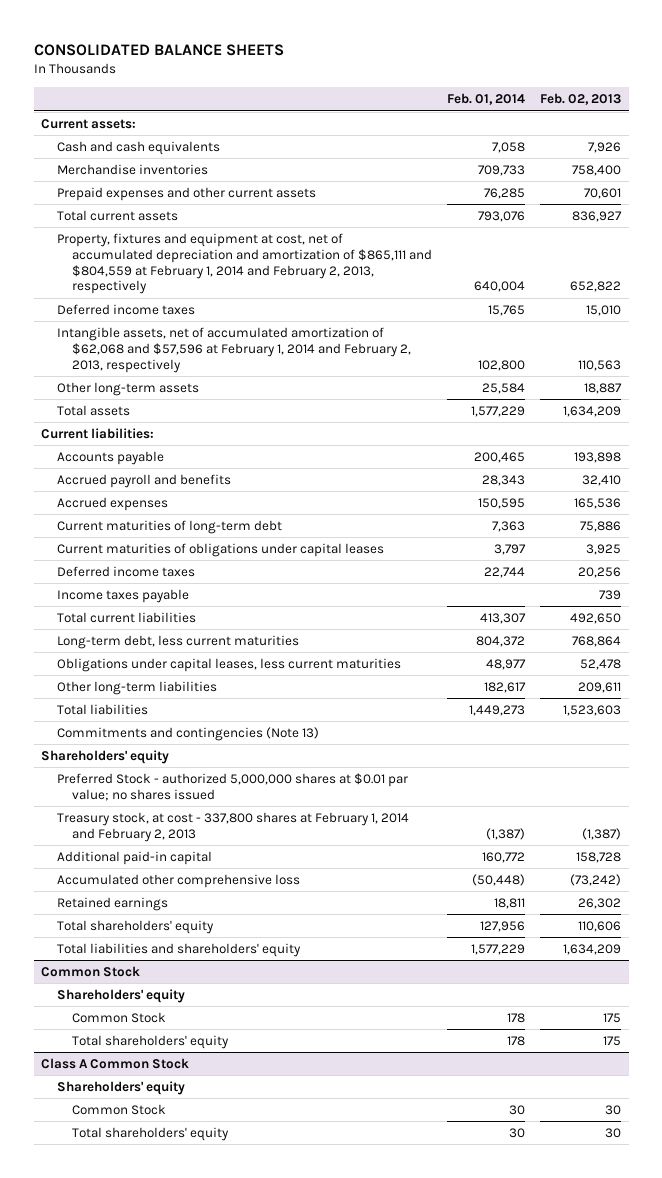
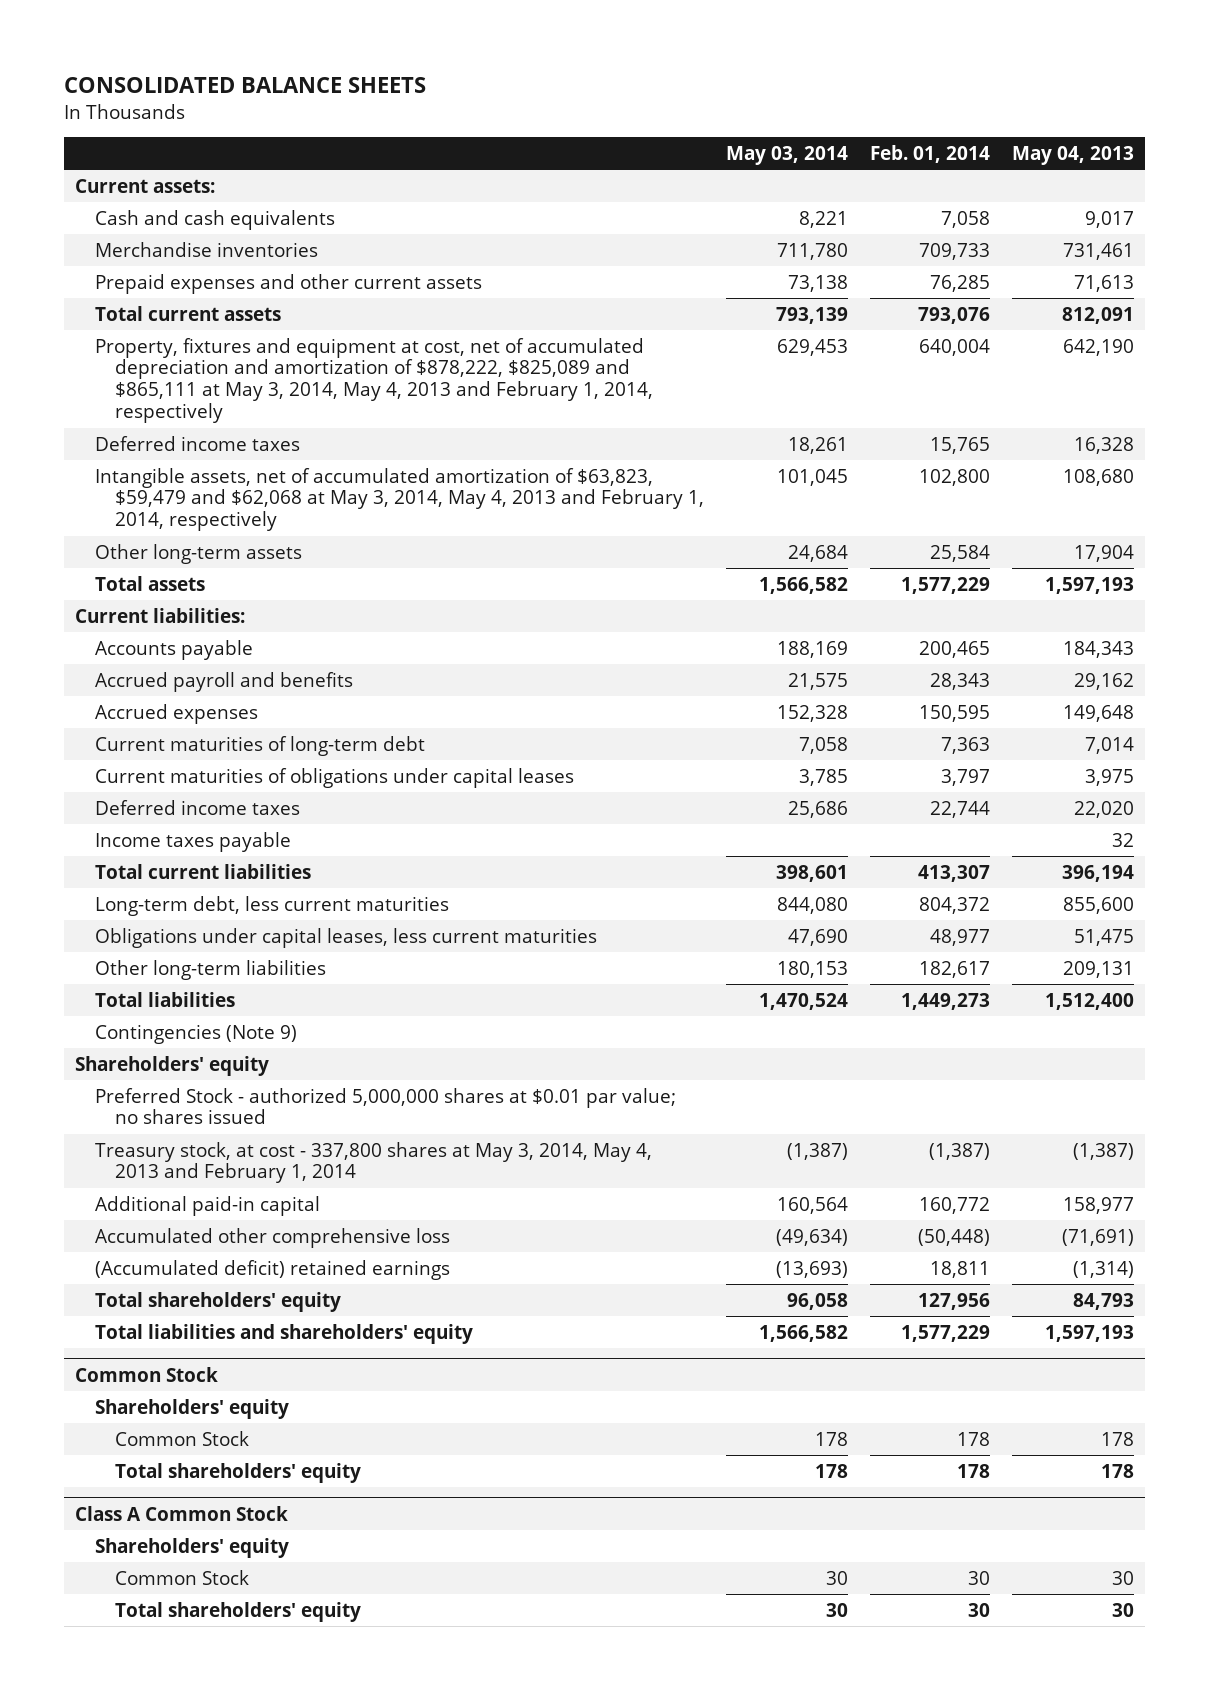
[540,93,622,106] Feb. 02, 2013 -> none
none -> [725,145,848,165] May 03, 2014
none -> [1012,145,1135,165] May 04, 2013
[56,233,432,295] Property, fixtures and equipment at cost, net of accumulated depreciation and amortization of $865,111 and $804,559 at February 1, 2014 and February 2, 2013, respectively -> [95,337,653,424] Property, fixtures and equipment at cost, net of accumulated depreciation and amortization of $878,222, $825,089 and $865,111 at May 3, 2014, May 4, 2013 and February 1, 2014, respectively
[56,327,411,373] Intangible assets, net of accumulated amortization of $62,068 and $57,596 at February 1, 2014 and February 2, 2013, respectively -> [95,467,704,532] Intangible assets, net of accumulated amortization of $63,823, $59,479 and $62,068 at May 3, 2014, May 4, 2013 and February 1, 2014, respectively
[56,727,319,742] Commitments and contingencies (Note 13) -> [95,1023,298,1044] Contingencies (Note 9)
[56,812,409,842] Treasury stock, at cost - 337,800 shares at February 1, 2014 and February 2, 2013 -> [95,1141,653,1184] Treasury stock, at cost - 337,800 shares at May 3, 2014, May 4, 2013 and February 1, 2014
[56,897,168,912] Retained earnings -> [95,1259,451,1280] (Accumulated deficit) retained earnings

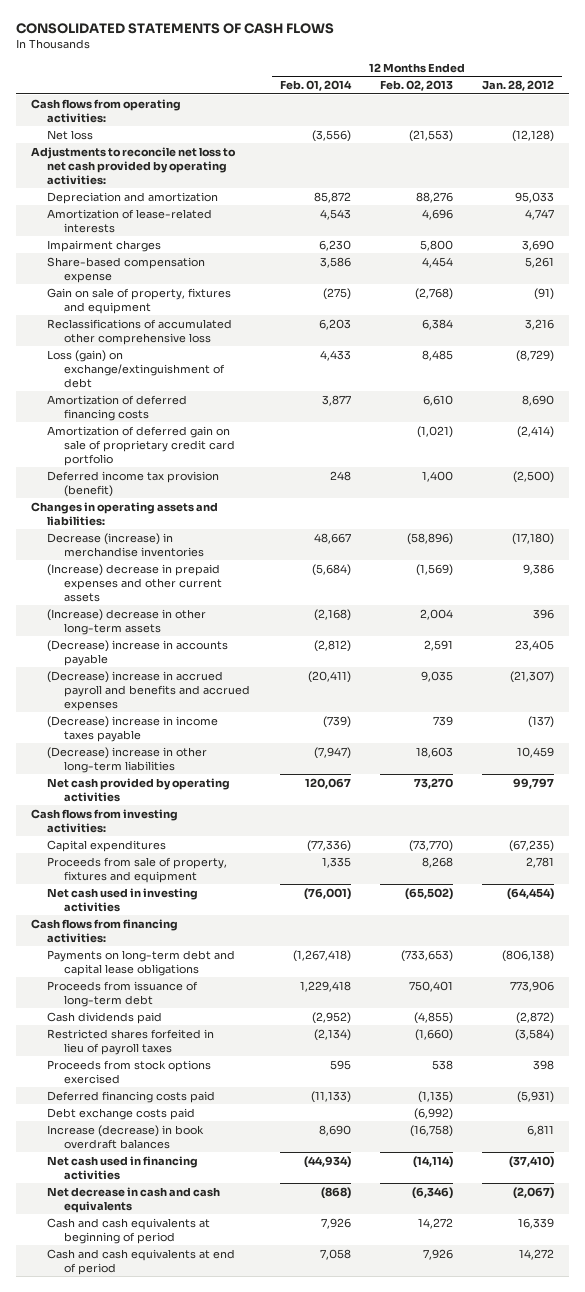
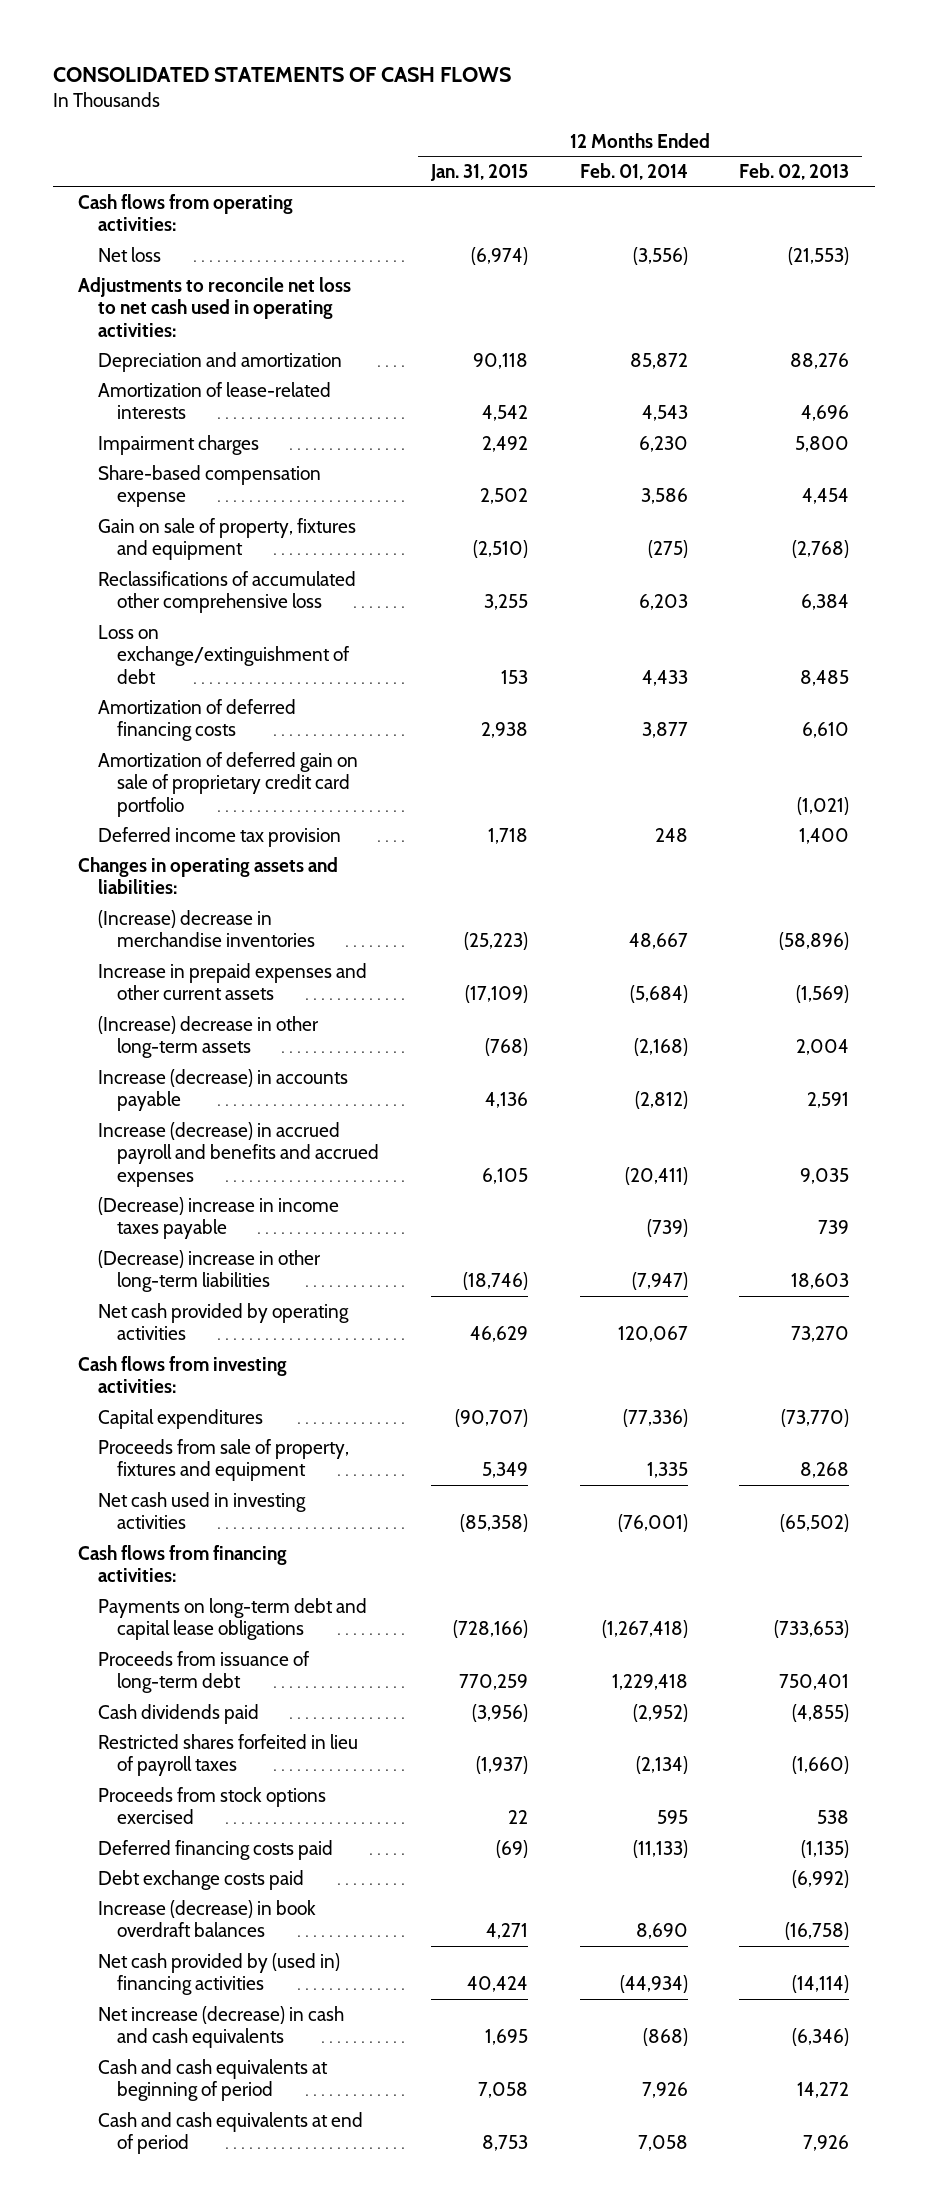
[482,80,555,92] Jan. 28, 2012 -> none
none -> [429,163,528,181] Jan. 31, 2015
[30,146,236,185] Adjustments to reconcile net loss to net cash provided by operating activities: -> [78,276,352,337] Adjustments to reconcile net loss to net cash used in operating activities:
[47,349,226,388] Loss (gain) on exchange/extinguishment of debt -> [97,624,351,684] Loss on exchange/extinguishment of debt
[47,470,220,497] Deferred income tax provision (benefit) -> [97,826,341,847] Deferred income tax provision
[47,532,205,557] Decrease (increase) in merchandise inventories -> [97,909,316,948] (Increase) decrease in merchandise inventories
[47,563,223,602] (Increase) decrease in prepaid expenses and other current assets -> [97,962,367,1001] Increase in prepaid expenses and other current assets
[47,639,229,666] (Decrease) increase in accounts payable -> [97,1068,348,1112] Increase (decrease) in accounts payable
[47,670,251,711] (Decrease) increase in accrued payroll and benefits and accrued expenses -> [97,1121,380,1187] Increase (decrease) in accrued payroll and benefits and accrued expenses
[47,1155,199,1180] Net cash used in financing activities -> [97,1952,340,1996] Net cash provided by (used in) financing activities
[47,1186,221,1213] Net decrease in cash and cash equivalents -> [97,2005,344,2049] Net increase (decrease) in cash and cash equivalents

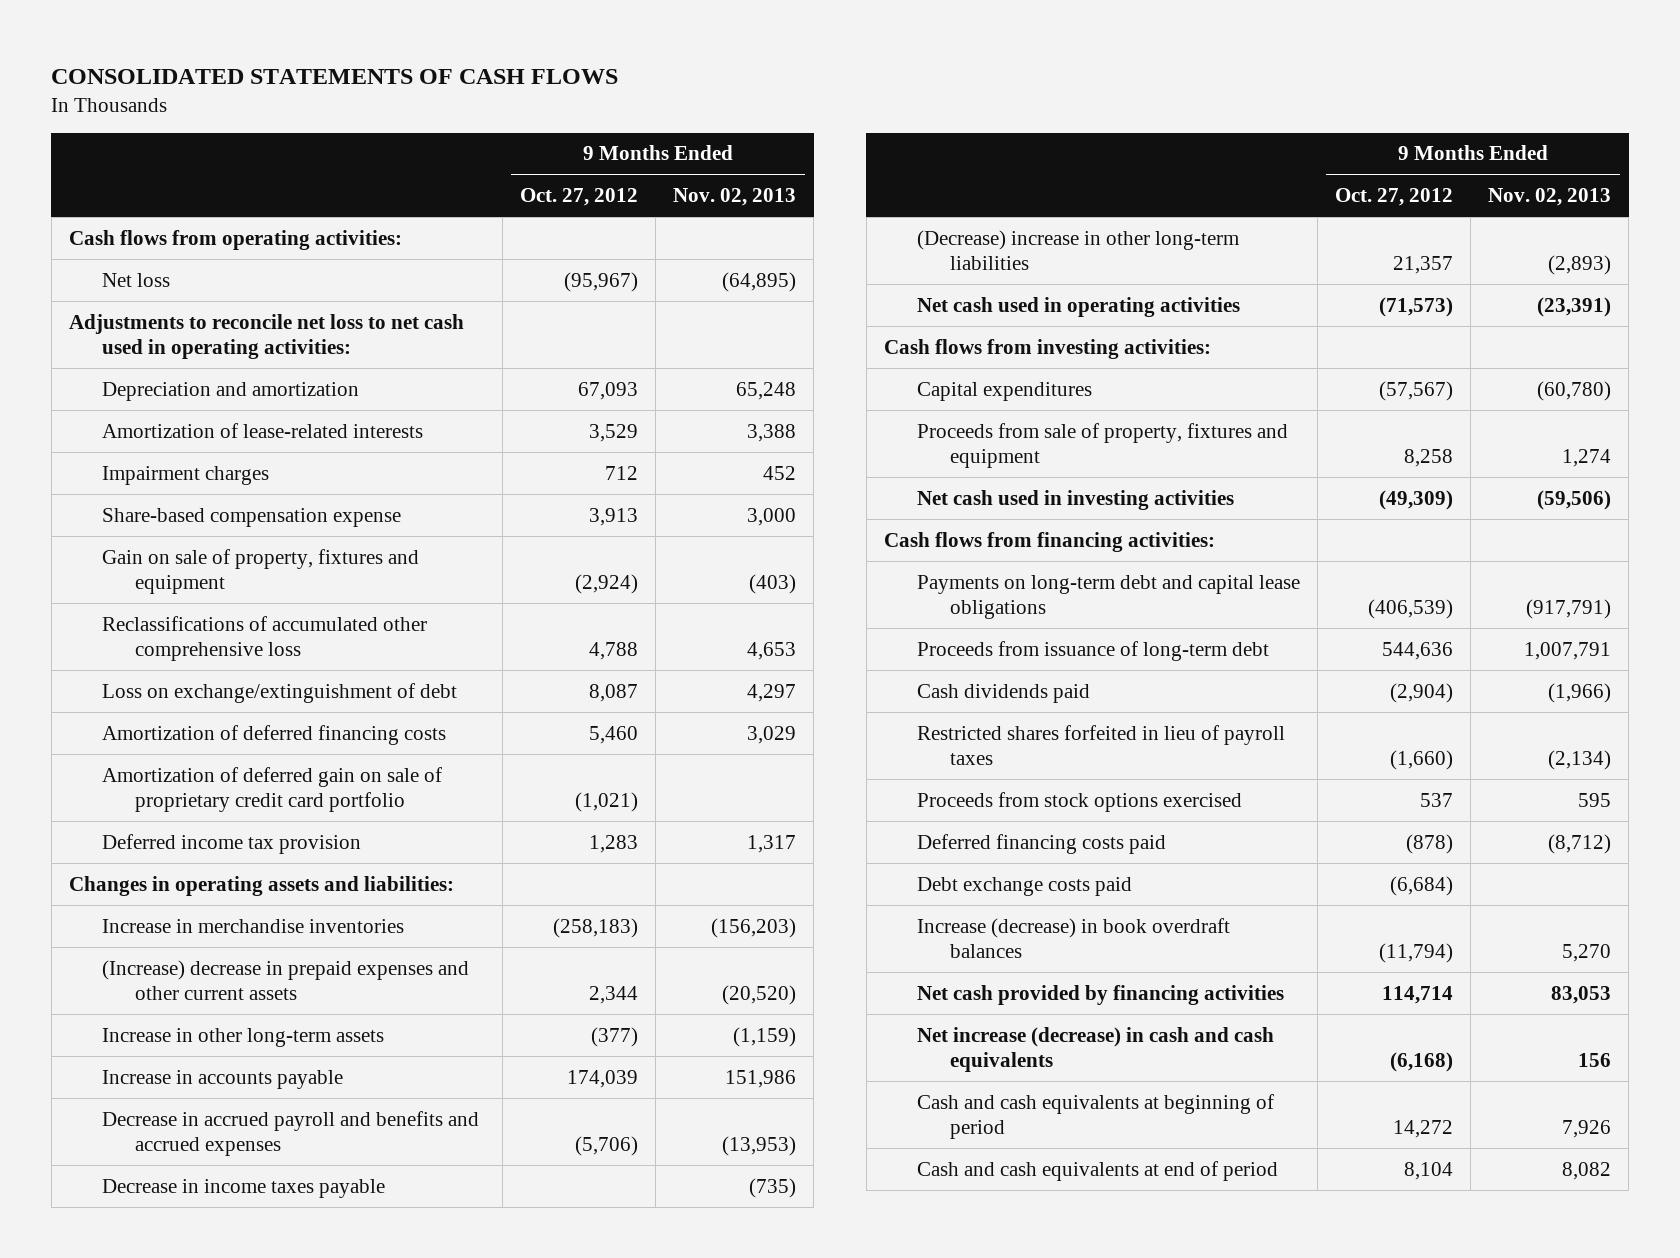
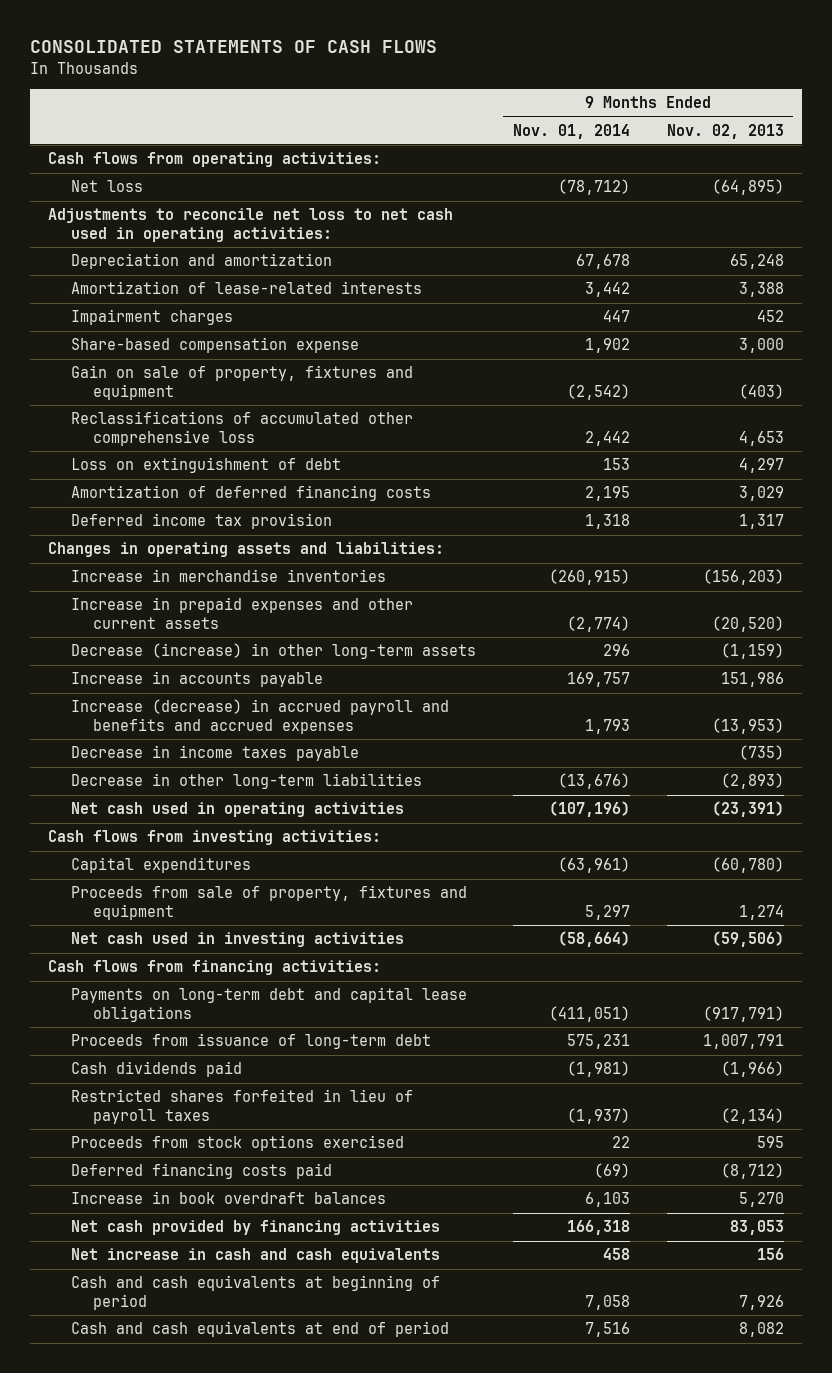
[520,187,639,206] Oct. 27, 2012 -> none
none -> [512,123,630,139] Nov. 01, 2014
[102,682,458,703] Loss on exchange/extinguishment of debt -> [70,457,341,474] Loss on extinguishment of debt
[102,766,443,813] Amortization of deferred gain on sale of proprietary credit card portfolio -> none
[102,959,470,1001] (Increase) decrease in prepaid expenses and other current assets -> [70,597,413,630] Increase in prepaid expenses and other current assets
[102,1027,385,1047] Increase in other long-term assets -> [70,643,476,660] Decrease (increase) in other long-term assets
[102,1110,480,1157] Decrease in accrued payroll and benefits and accrued expenses -> [70,699,449,735] Increase (decrease) in accrued payroll and benefits and accrued expenses
[916,229,1239,271] (Decrease) increase in other long-term liabilities -> [70,773,422,790] Decrease in other long-term liabilities
[916,876,1132,896] Debt exchange costs paid -> none
[916,917,1230,959] Increase (decrease) in book overdraft balances -> [70,1191,386,1205] Increase in book overdraft balances
[916,1026,1274,1073] Net increase (decrease) in cash and cash equivalents -> [70,1248,440,1264] Net increase in cash and cash equivalents

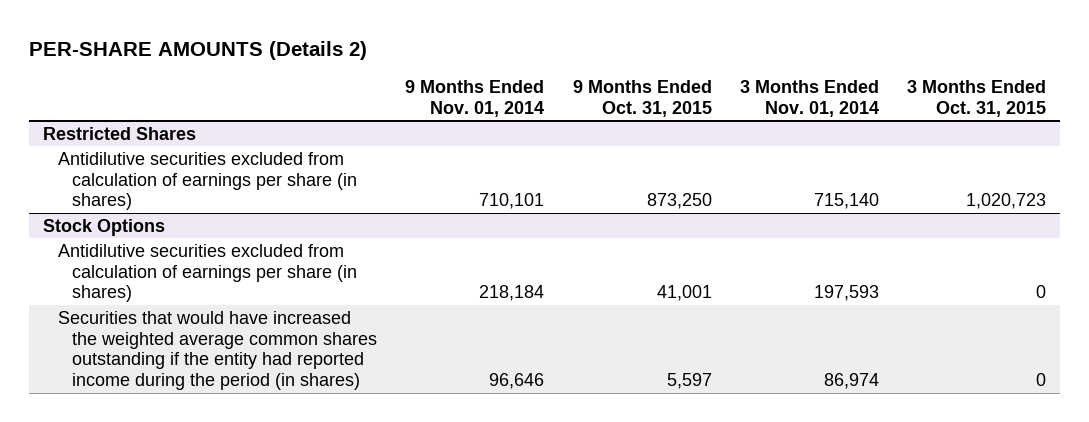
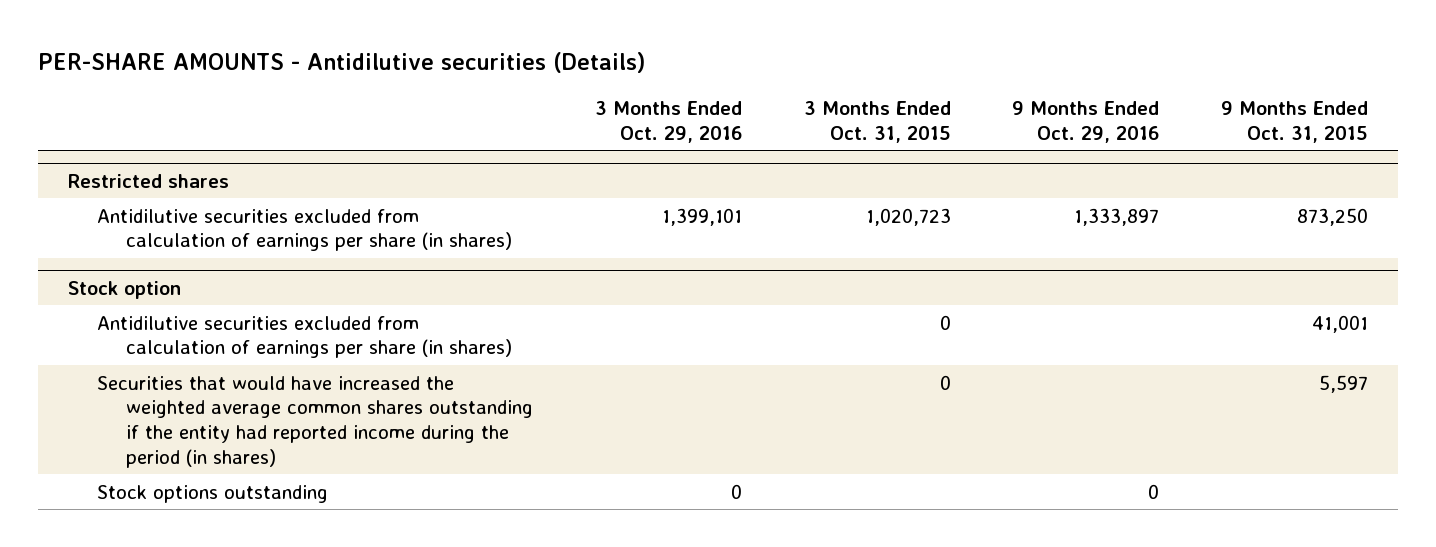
[28,41,367,61] PER-SHARE AMOUNTS (Details 2) -> [37,51,645,73] PER-SHARE AMOUNTS - Antidilutive securities (Details)
[405,80,545,117] 9 Months Ended Nov. 01, 2014 -> none
[739,80,879,117] 3 Months Ended Nov. 01, 2014 -> none
none -> [595,100,743,143] 3 Months Ended Oct. 29, 2016
none -> [1012,100,1160,143] 9 Months Ended Oct. 29, 2016
[42,126,196,140] Restricted Shares -> [68,173,230,188] Restricted shares
[42,218,165,236] Stock Options -> [68,280,182,299] Stock option
none -> [97,484,329,503] Stock options outstanding

